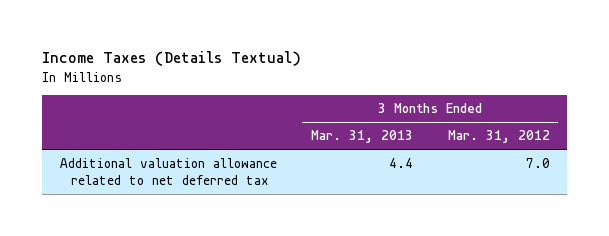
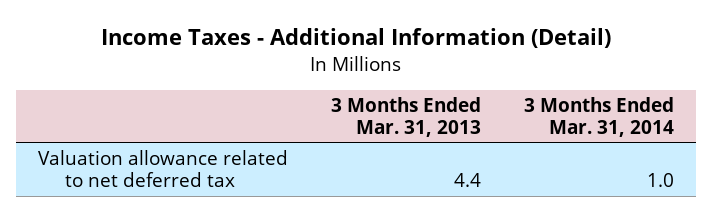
[42,51,302,67] Income Taxes (Details Textual) -> [100,28,611,49] Income Taxes - Additional Information (Detail)
[447,130,550,144] Mar. 31, 2012 -> none
none -> [524,96,675,137] 3 Months Ended Mar. 31, 2014
[59,158,277,185] Additional valuation allowance related to net deferred tax -> [37,150,288,187] Valuation allowance related to net deferred tax

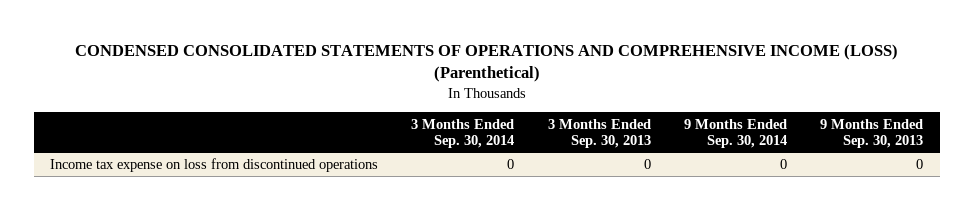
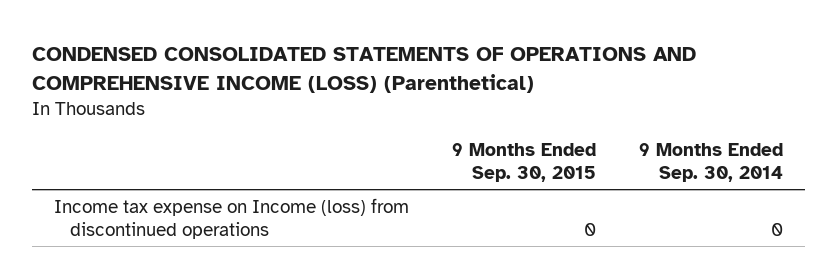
[411,118,515,149] 3 Months Ended Sep. 30, 2014 -> none
[547,118,651,149] 3 Months Ended Sep. 30, 2013 -> none
[820,118,924,149] 9 Months Ended Sep. 30, 2013 -> none
none -> [452,142,597,183] 9 Months Ended Sep. 30, 2015
[50,158,379,173] Income tax expense on loss from discontinued operations -> [53,197,409,240] Income tax expense on Income (loss) from discontinued operations

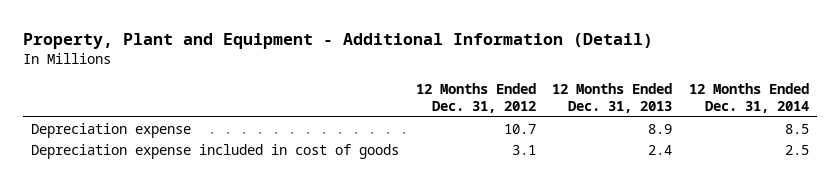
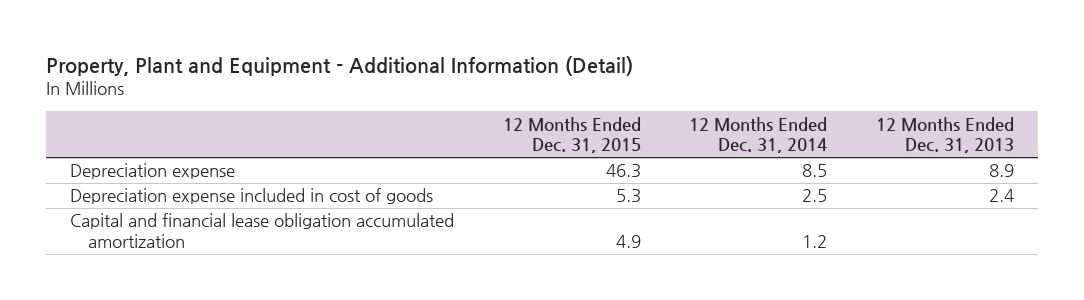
[415,83,536,113] 12 Months Ended Dec. 31, 2012 -> none
none -> [502,116,641,154] 12 Months Ended Dec. 31, 2015
none -> [70,213,455,249] Capital and financial lease obligation accumulated amortization

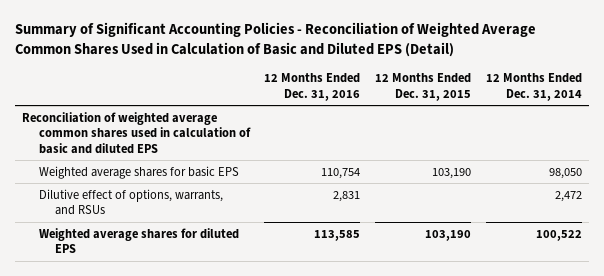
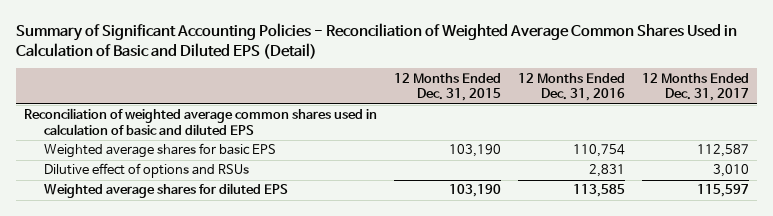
[485,73,582,102] 12 Months Ended Dec. 31, 2014 -> none
none -> [641,72,749,102] 12 Months Ended Dec. 31, 2017
[38,188,223,216] Dilutive effect of options, warrants, and RSUs -> [43,163,249,179] Dilutive effect of options and RSUs

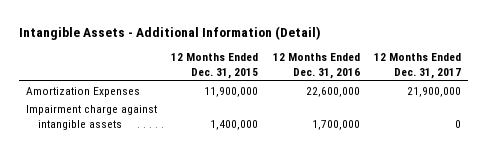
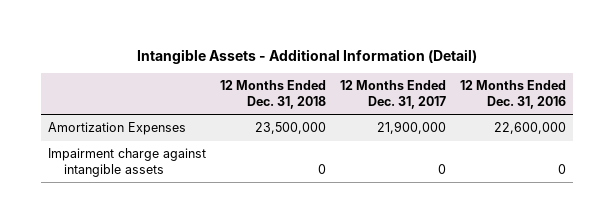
[171,53,259,79] 12 Months Ended Dec. 31, 2015 -> none
none -> [220,80,327,110] 12 Months Ended Dec. 31, 2018
[311,119,360,130] 1,700,000 -> [557,164,566,175] 0

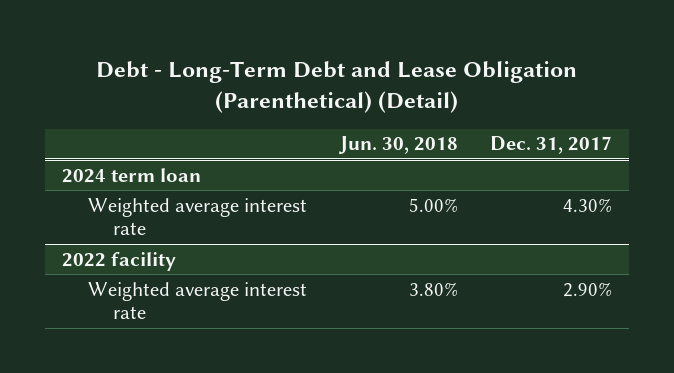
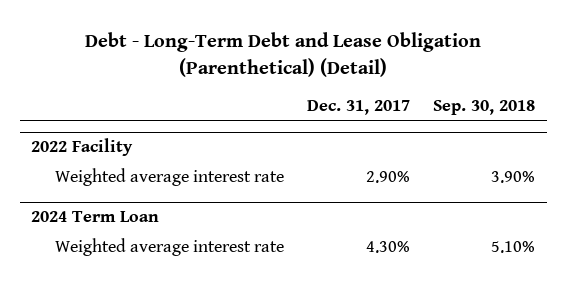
[337,136,458,155] Jun. 30, 2018 -> none
none -> [433,100,536,116] Sep. 30, 2018
[61,167,201,183] 2024 term loan -> none
[87,197,307,236] Weighted average interest rate -> none
[61,251,176,271] 2022 facility -> [31,138,134,157] 2022 Facility
none -> [31,211,160,223] 2024 Term Loan
none -> [54,238,284,257] Weighted average interest rate

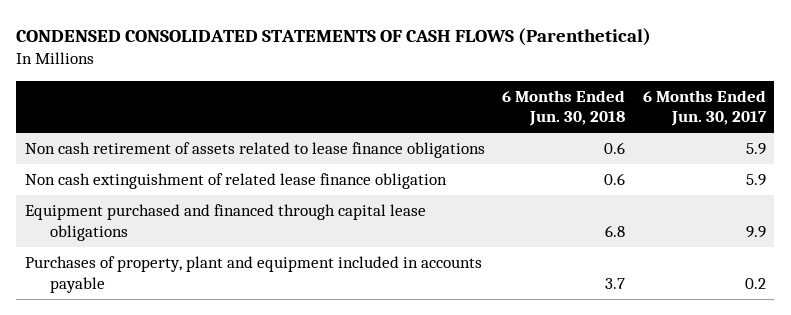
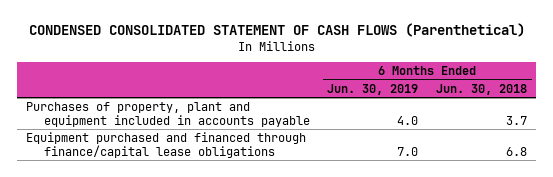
[16,27,652,46] CONDENSED CONSOLIDATED STATEMENTS OF CASH FLOWS (Parenthetical) -> [28,23,525,38] CONDENSED CONSOLIDATED STATEMENT OF CASH FLOWS (Parenthetical)
[642,89,767,127] 6 Months Ended Jun. 30, 2017 -> none
none -> [327,83,419,95] Jun. 30, 2019
[24,142,485,159] Non cash retirement of assets related to lease finance obligations -> none
[24,173,447,190] Non cash extinguishment of related lease finance obligation -> none
[24,204,426,241] Equipment purchased and financed through capital lease obligations -> none
none -> [26,131,307,159] Equipment purchased and financed through finance/capital lease obligations

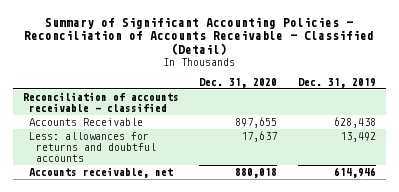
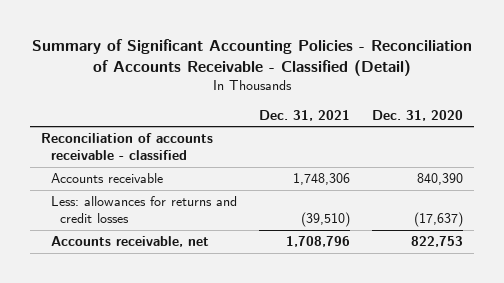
[297,77,376,88] Dec. 31, 2019 -> none
none -> [258,109,350,121] Dec. 31, 2021
[29,118,144,127] Accounts Receivable -> [50,173,163,184] Accounts receivable
[235,117,278,129] 897,655 -> [416,173,463,186] 840,390
[29,132,156,163] Less: allowances for returns and doubtful accounts -> [50,196,237,224] Less: allowances for returns and credit losses
[241,131,278,143] 17,637 -> [413,212,463,228] (17,637)
[235,168,278,179] 880,018 -> [410,236,463,248] 822,753

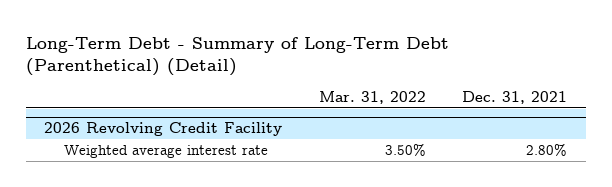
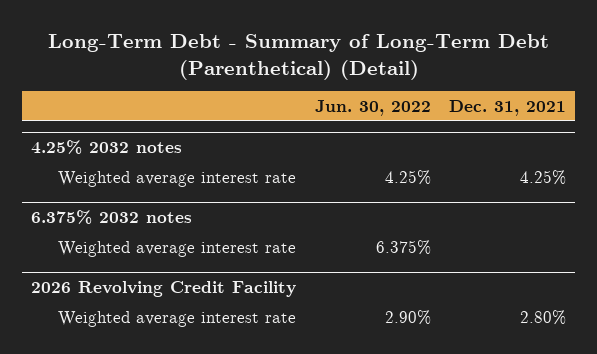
[318,90,426,104] Mar. 31, 2022 -> none
none -> [314,100,431,117] Jun. 30, 2022
none -> [31,140,183,155] 4.25% 2032 notes
none -> [58,170,297,187] Weighted average interest rate
none -> [31,210,193,225] 6.375% 2032 notes
none -> [58,240,297,257] Weighted average interest rate

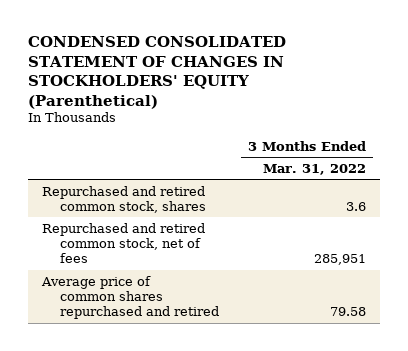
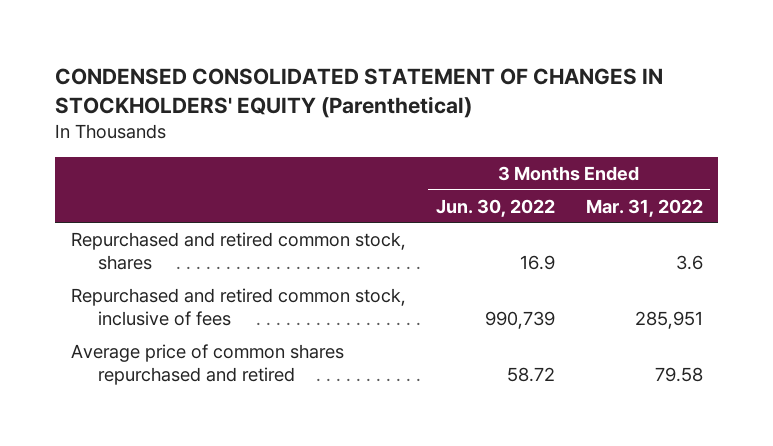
none -> [436,198,556,217] Jun. 30, 2022
[42,222,206,264] Repurchased and retired common stock, net of fees -> [70,287,406,326] Repurchased and retired common stock, inclusive of fees

